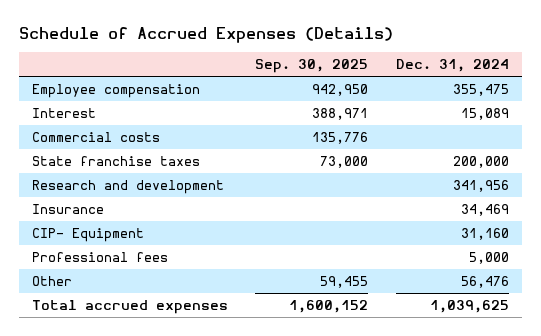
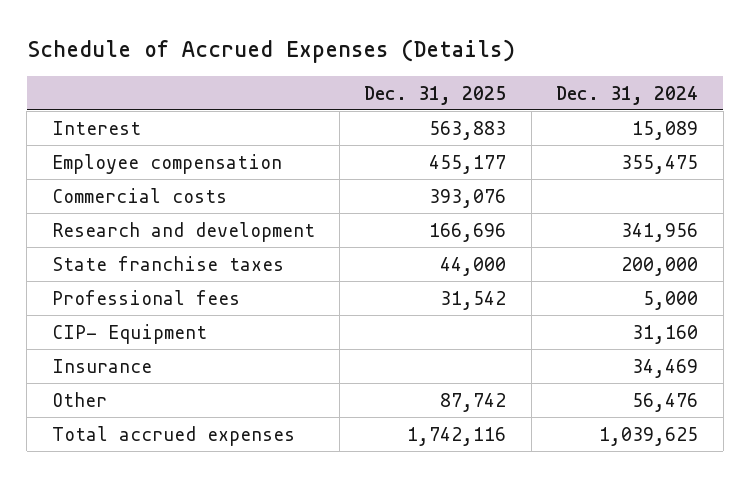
[255,59,369,74] Sep. 30, 2025 -> none
none -> [364,85,507,105] Dec. 31, 2025
[32,84,201,99] Employee compensation -> [51,153,282,174] Employee compensation
[32,156,201,167] State franchise taxes -> [51,255,284,271] State franchise taxes
[32,228,145,243] CIP- Equipment -> [51,323,207,344] CIP- Equipment
[32,204,105,215] Insurance -> [51,358,152,373] Insurance

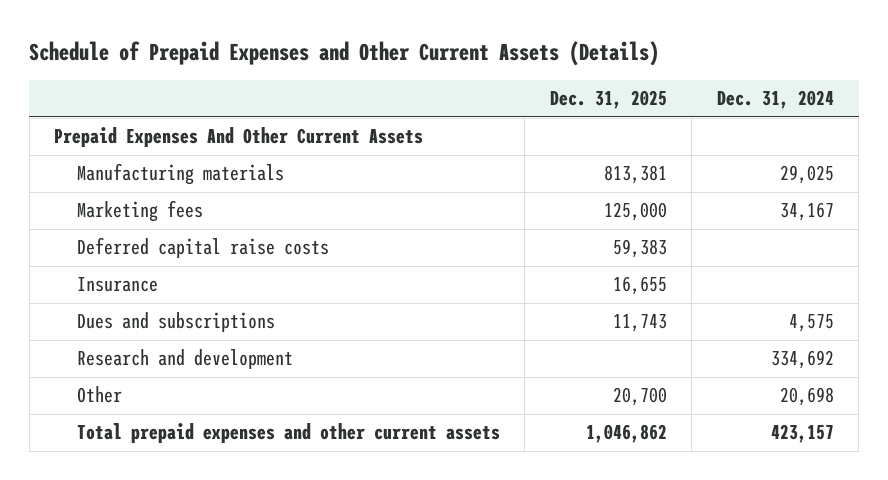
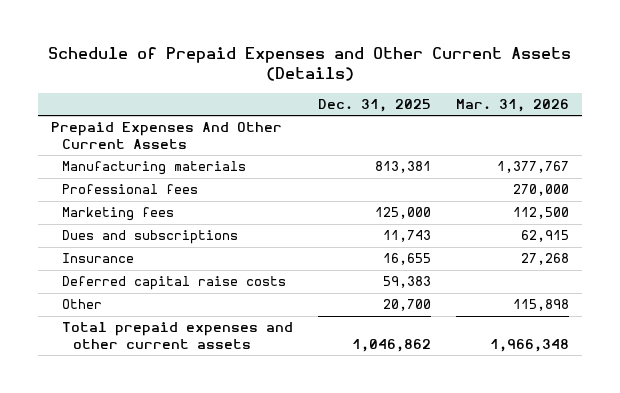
[716,90,834,110] Dec. 31, 2024 -> none
none -> [456,98,570,112] Mar. 31, 2026
none -> [62,184,199,195] Professional fees
[77,349,294,370] Research and development -> none
[77,277,159,293] Insurance -> [62,253,135,264] Insurance
[77,237,330,259] Deferred capital raise costs -> [62,276,287,291] Deferred capital raise costs

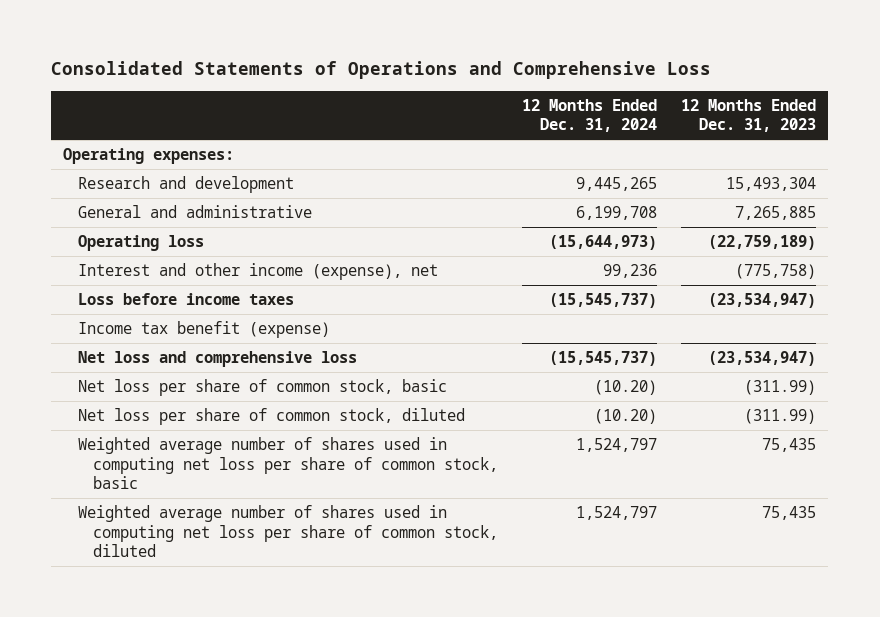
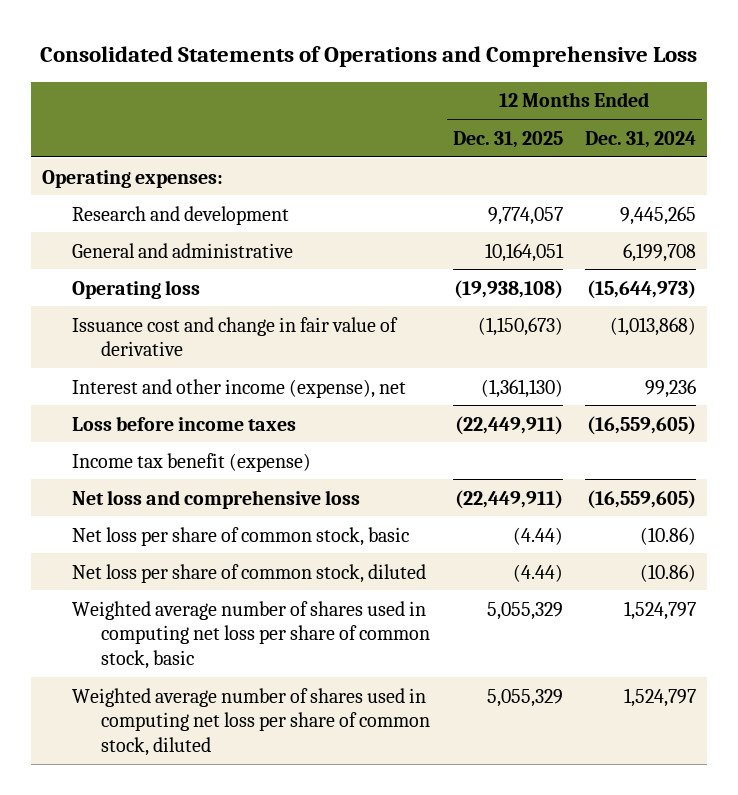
[681,98,817,133] 12 Months Ended Dec. 31, 2023 -> none
none -> [452,130,563,148] Dec. 31, 2025
none -> [71,316,398,357] Issuance cost and change in fair value of derivative
[549,293,658,309] (15,545,737) -> [587,415,697,435] (16,559,605)
[549,351,658,367] (15,545,737) -> [587,489,697,509] (16,559,605)
[594,380,658,396] (10.20) -> [640,526,697,545] (10.86)
[594,409,658,425] (10.20) -> [640,563,697,582] (10.86)

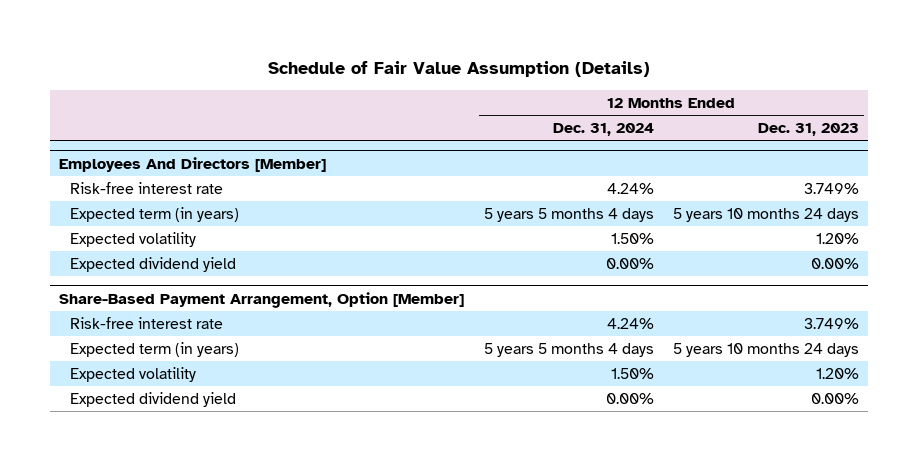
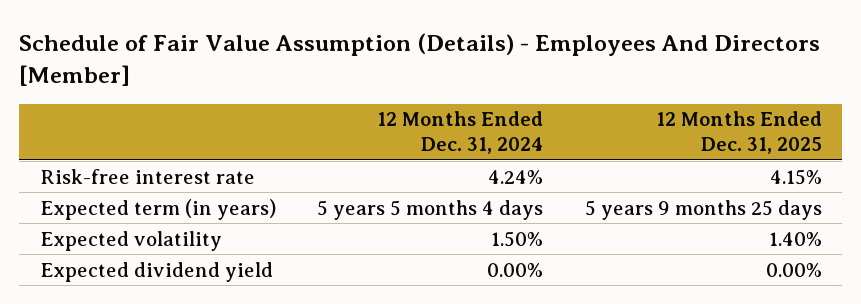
[268,61,651,78] Schedule of Fair Value Assumption (Details) -> [19,33,821,87] Schedule of Fair Value Assumption (Details) - Employees And Directors [Member]
[757,122,859,136] Dec. 31, 2023 -> none
none -> [655,111,822,155] 12 Months Ended Dec. 31, 2025
[59,156,327,172] Employees And Directors [Member] -> none
[59,291,465,308] Share-Based Payment Arrangement, Option [Member] -> none
[70,316,224,329] Risk-free interest rate -> none
[70,341,240,357] Expected term (in years) -> none
[70,366,197,382] Expected volatility -> none
[70,391,237,407] Expected dividend yield -> none

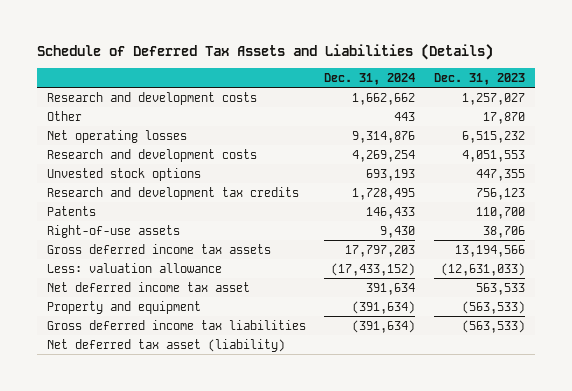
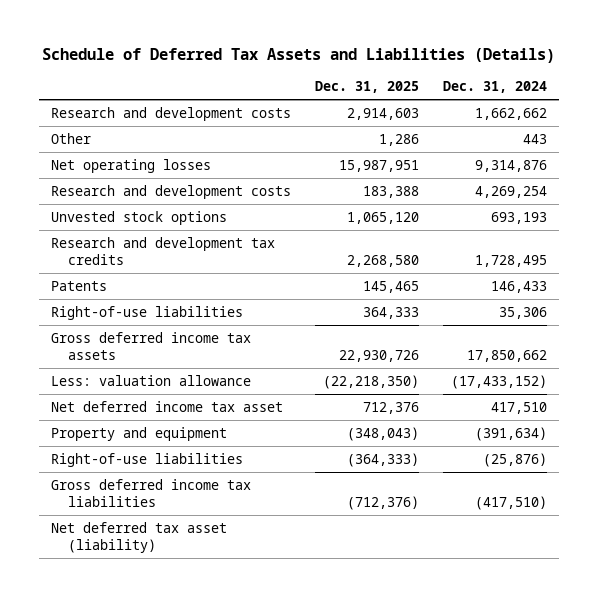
[434,72,526,85] Dec. 31, 2023 -> none
none -> [315,80,420,93] Dec. 31, 2025
[46,224,180,238] Right-of-use assets -> [51,305,244,320] Right-of-use liabilities
[380,225,416,238] 9,430 -> [499,306,548,319] 35,306
[345,244,416,257] 17,797,203 -> [467,349,548,362] 17,850,662
[366,282,416,295] 391,634 -> [491,401,548,414] 417,510
none -> [51,452,244,467] Right-of-use liabilities
[352,319,416,333] (391,634) -> [475,495,548,510] (417,510)

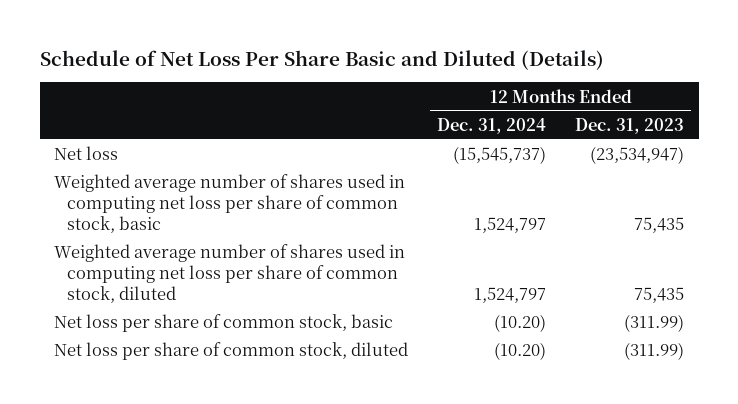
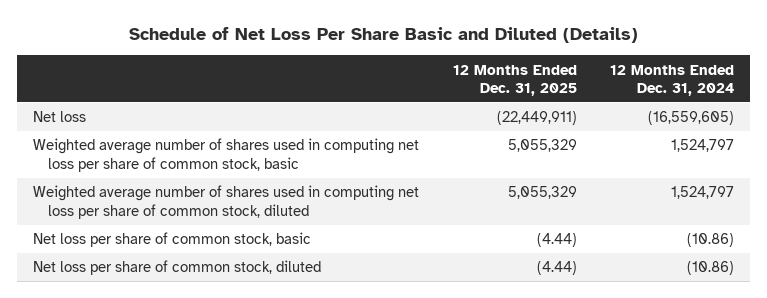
[575,117,685,134] Dec. 31, 2023 -> none
none -> [452,64,577,96] 12 Months Ended Dec. 31, 2025
[453,146,547,165] (15,545,737) -> [647,111,734,126] (16,559,605)
[494,314,547,333] (10.20) -> [686,233,734,248] (10.86)
[494,342,547,361] (10.20) -> [686,261,734,276] (10.86)

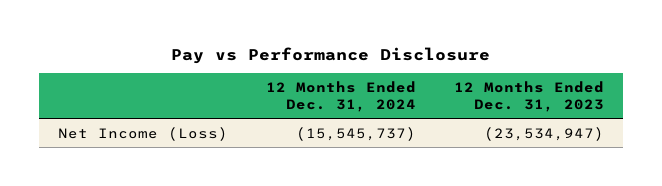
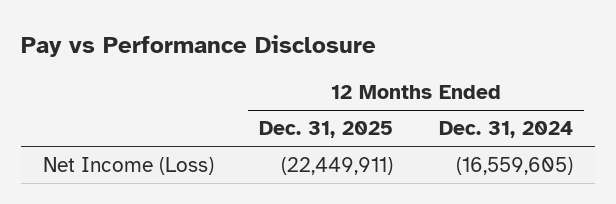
[454,80,605,113] 12 Months Ended Dec. 31, 2023 -> none
none -> [259,121,394,139] Dec. 31, 2025
[296,126,417,141] (15,545,737) -> [455,157,573,176] (16,559,605)

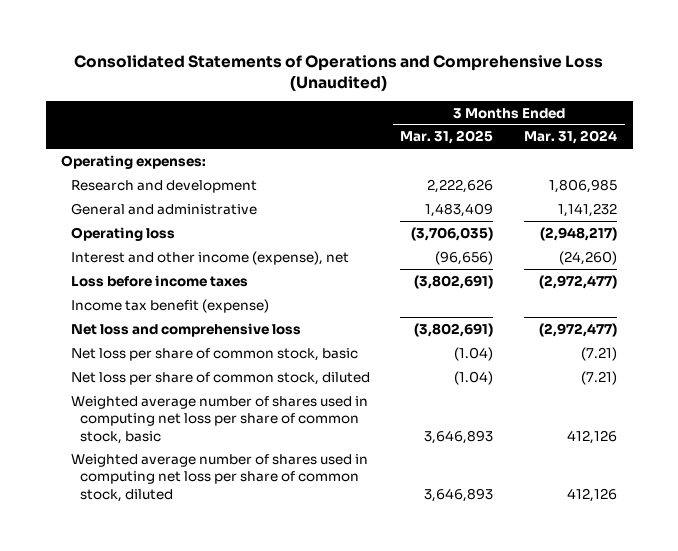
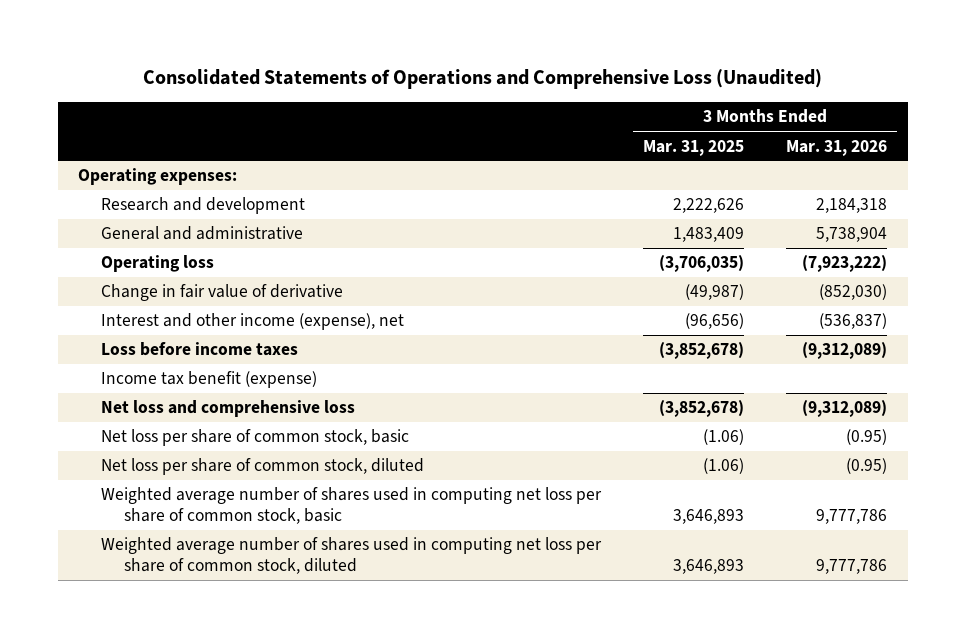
[524,130,618,145] Mar. 31, 2024 -> none
none -> [785,139,887,156] Mar. 31, 2026
none -> [101,284,344,302] Change in fair value of derivative
[414,274,494,289] (3,802,691) -> [659,342,745,360] (3,852,678)
[414,322,494,337] (3,802,691) -> [659,400,745,418] (3,852,678)
[454,346,494,361] (1.04) -> [703,429,745,446] (1.06)
[454,370,494,385] (1.04) -> [703,458,745,475] (1.06)

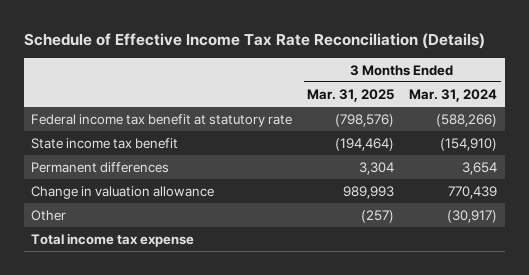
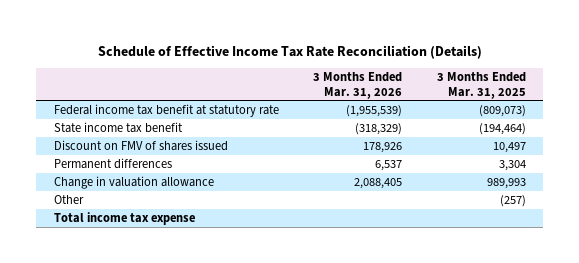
[409,88,498,102] Mar. 31, 2024 -> none
none -> [313,71,403,99] 3 Months Ended Mar. 31, 2026
[335,113,395,127] (798,576) -> [478,105,526,118] (809,073)
none -> [53,140,228,152] Discount on FMV of shares issued

